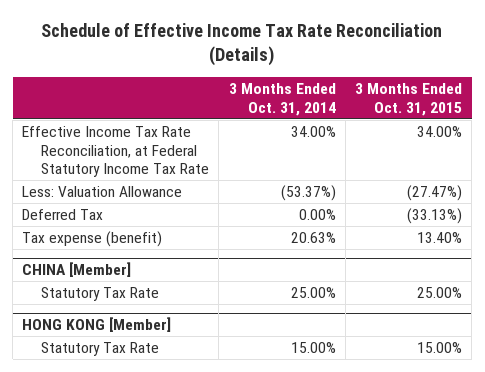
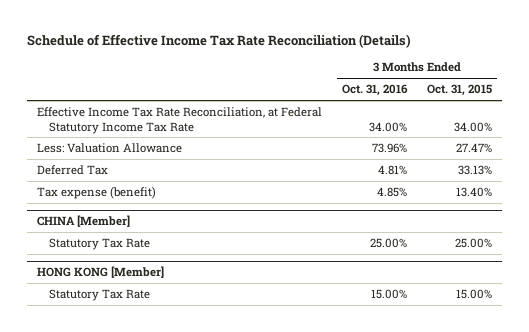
[228,83,336,116] 3 Months Ended Oct. 31, 2014 -> none
none -> [341,84,408,97] Oct. 31, 2016
[407,185,463,202] (27.47%) -> [455,143,492,154] 27.47%
[407,208,463,225] (33.13%) -> [457,165,492,176] 33.13%

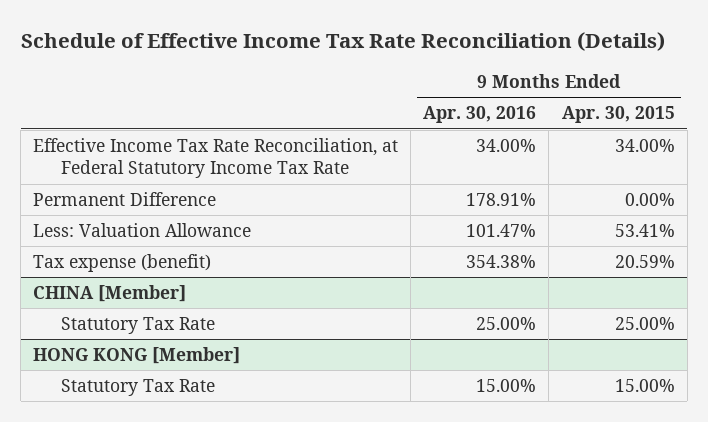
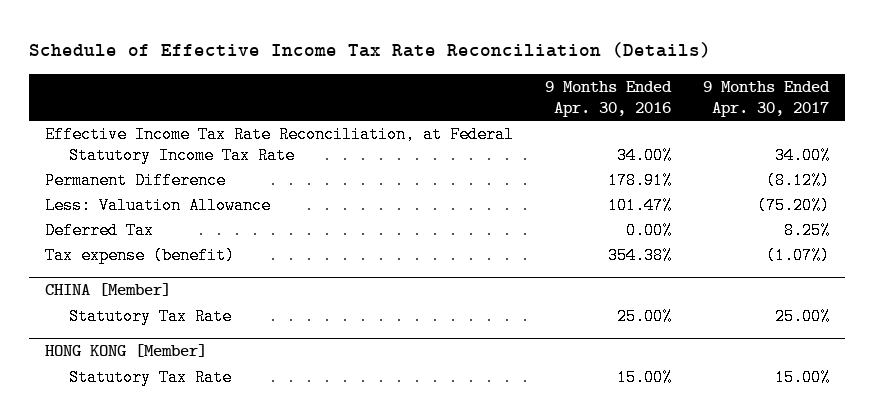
[561,106,675,124] Apr. 30, 2015 -> none
none -> [703,80,831,117] 9 Months Ended Apr. 30, 2017
none -> [45,221,155,239] Deferred Tax

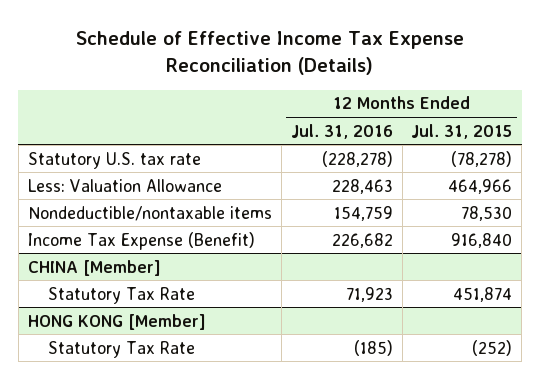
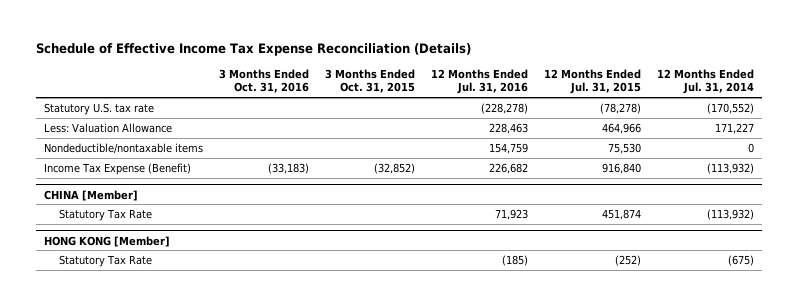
none -> [218,69,309,94] 3 Months Ended Oct. 31, 2016
none -> [324,69,415,94] 3 Months Ended Oct. 31, 2015
none -> [656,69,754,95] 12 Months Ended Jul. 31, 2014
[461,205,513,221] 78,530 -> [607,142,641,154] 75,530

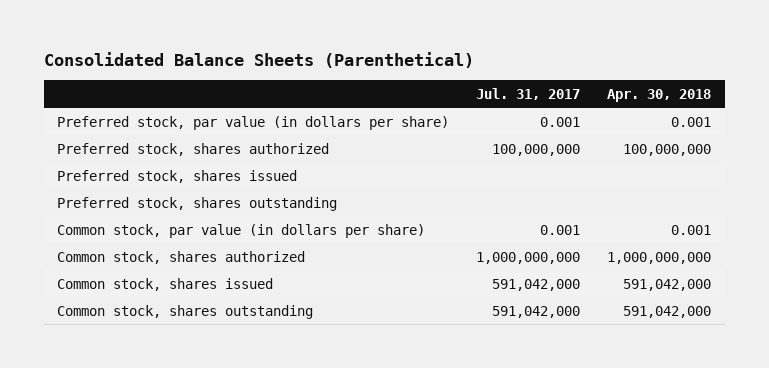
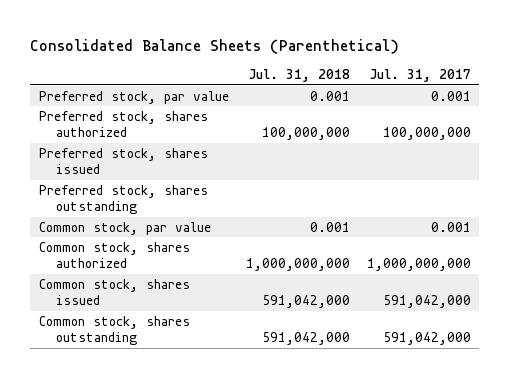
[607,88,712,102] Apr. 30, 2018 -> none
none -> [248,69,350,83] Jul. 31, 2018
[57,115,450,130] Preferred stock, par value (in dollars per share) -> [38,90,229,104] Preferred stock, par value
[57,223,426,238] Common stock, par value (in dollars per share) -> [38,221,211,235] Common stock, par value

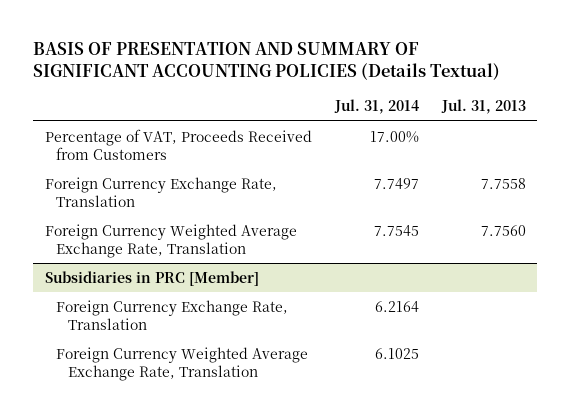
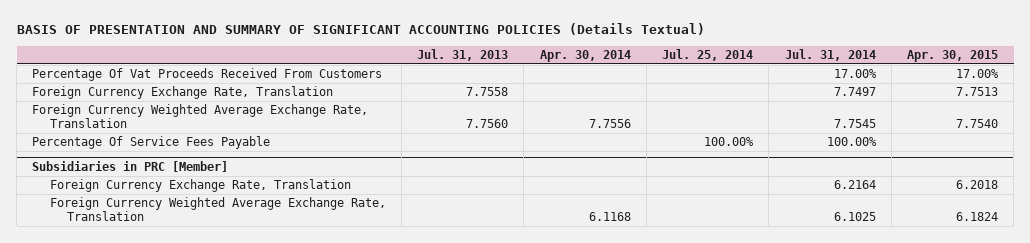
none -> [539,49,631,62] Apr. 30, 2014
none -> [662,48,754,61] Jul. 25, 2014
none -> [906,49,998,62] Apr. 30, 2015
[44,128,312,160] Percentage of VAT, Proceeds Received from Customers -> [32,68,383,82] Percentage Of Vat Proceeds Received From Customers
none -> [32,136,271,150] Percentage Of Service Fees Payable

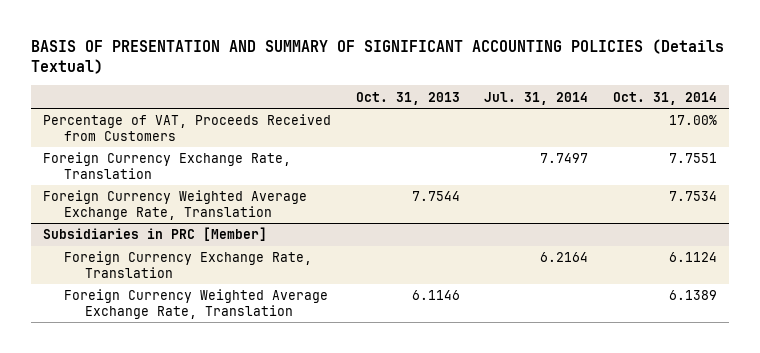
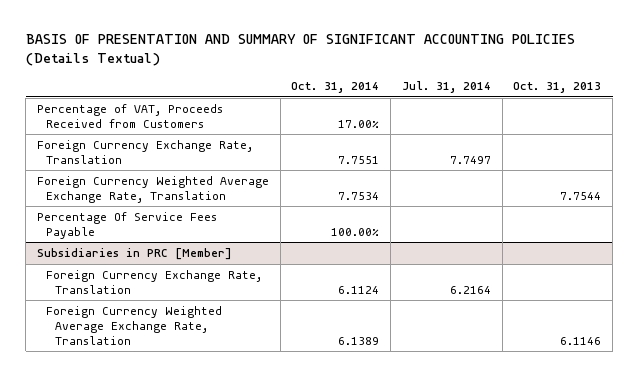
none -> [36,211,217,239] Percentage Of Service Fees Payable

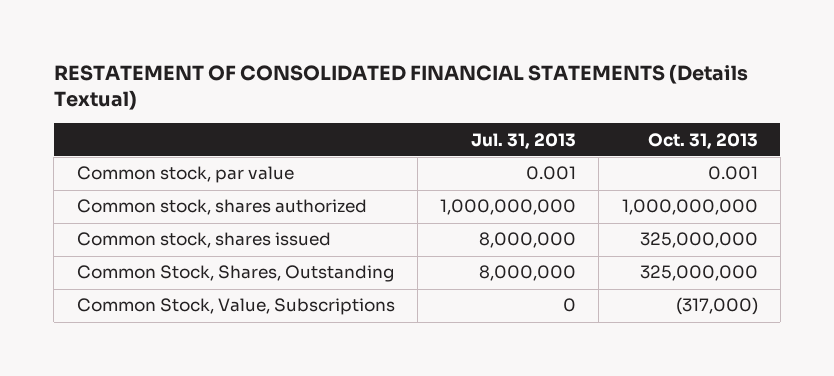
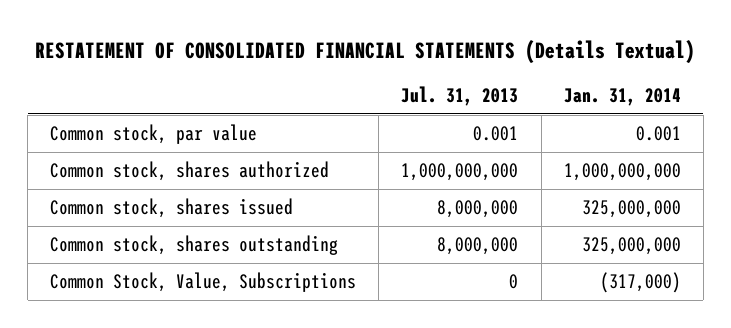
[647,132,758,149] Oct. 31, 2013 -> none
none -> [563,88,681,107] Jan. 31, 2014
[76,265,394,283] Common Stock, Shares, Outstanding -> [50,235,339,256] Common stock, shares outstanding

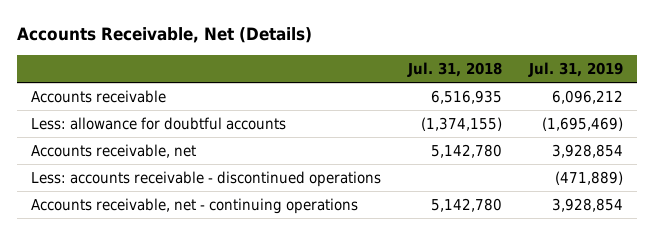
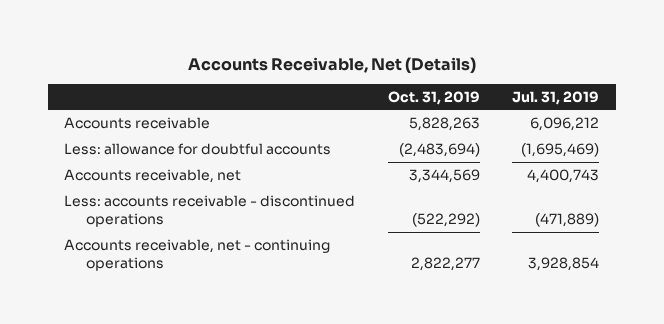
[406,61,502,77] Jul. 31, 2018 -> none
none -> [387,90,480,105] Oct. 31, 2019
[551,144,623,159] 3,928,854 -> [527,168,600,183] 4,400,743

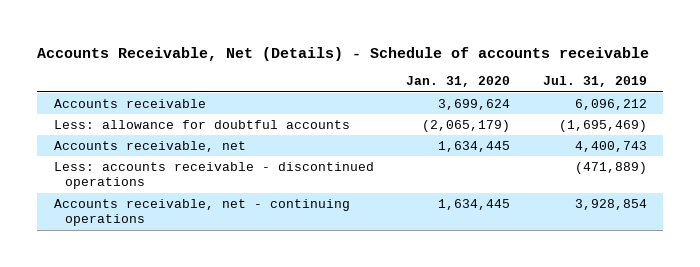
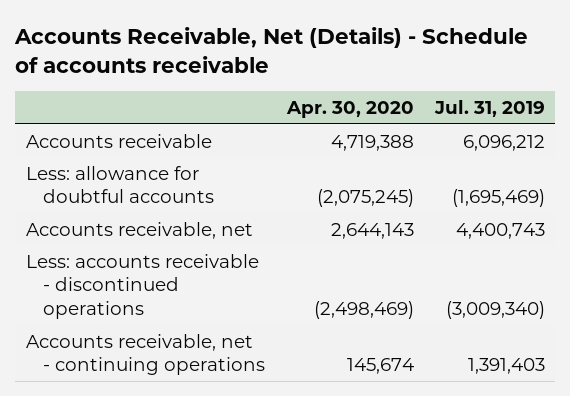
[406,76,511,88] Jan. 31, 2020 -> none
none -> [285,100,414,118] Apr. 30, 2020
[574,161,647,174] (471,889) -> [445,300,545,319] (3,009,340)
[574,198,647,210] 3,928,854 -> [467,358,545,375] 1,391,403

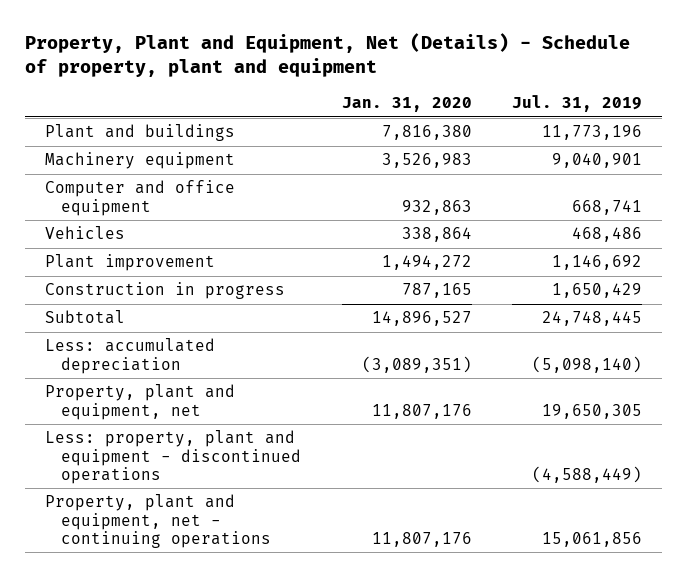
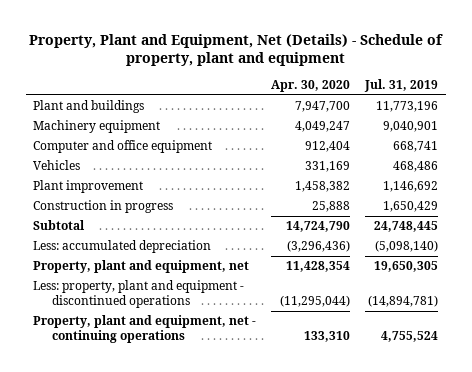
[341,97,472,113] Jan. 31, 2020 -> none
none -> [271,80,351,93] Apr. 30, 2020
[532,465,643,483] (4,588,449) -> [368,295,439,308] (14,894,781)
[542,531,643,547] 15,061,856 -> [381,331,439,343] 4,755,524

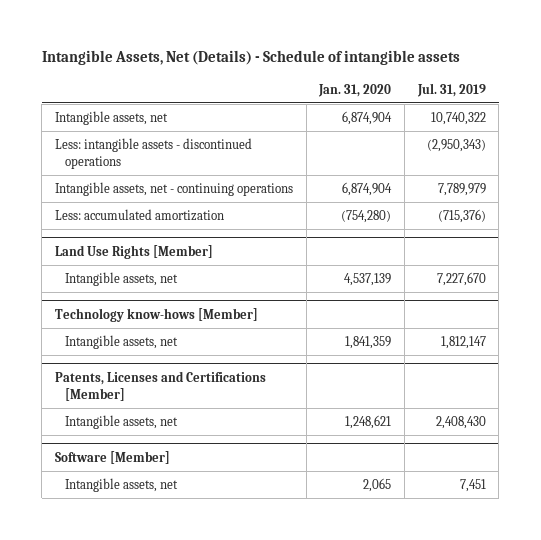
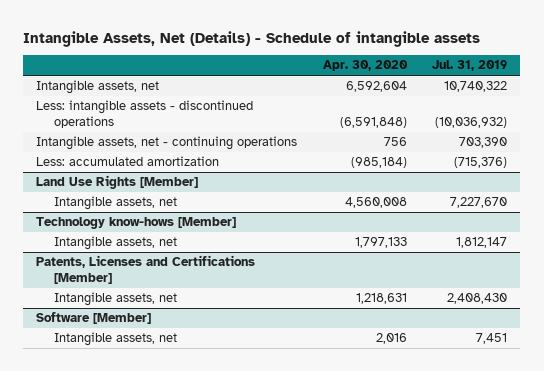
[318,83,392,97] Jan. 31, 2020 -> none
none -> [322,60,408,72] Apr. 30, 2020
[426,139,486,153] (2,950,343) -> [435,117,508,129] (10,036,932)
[437,183,486,197] 7,789,979 -> [459,137,508,149] 703,390

